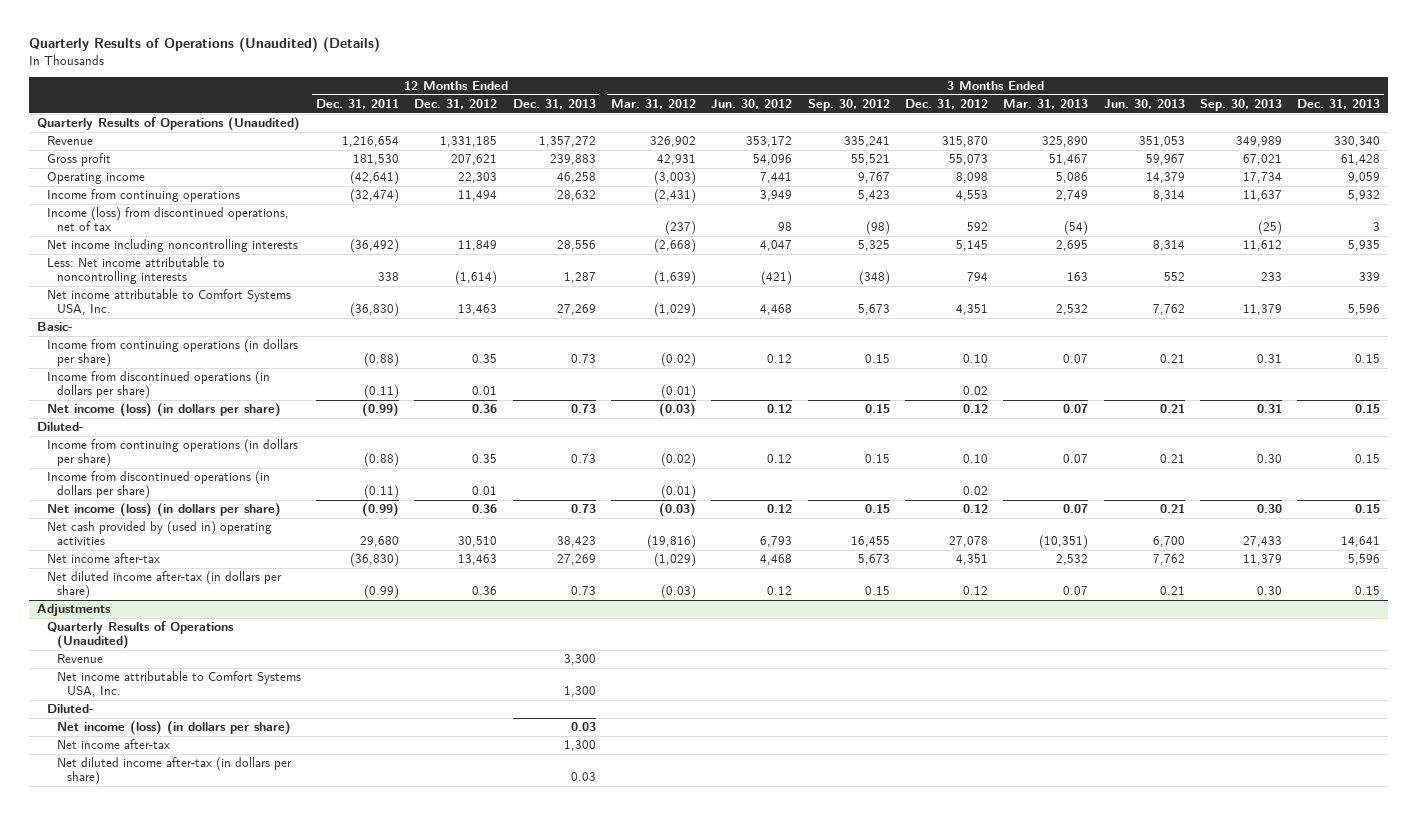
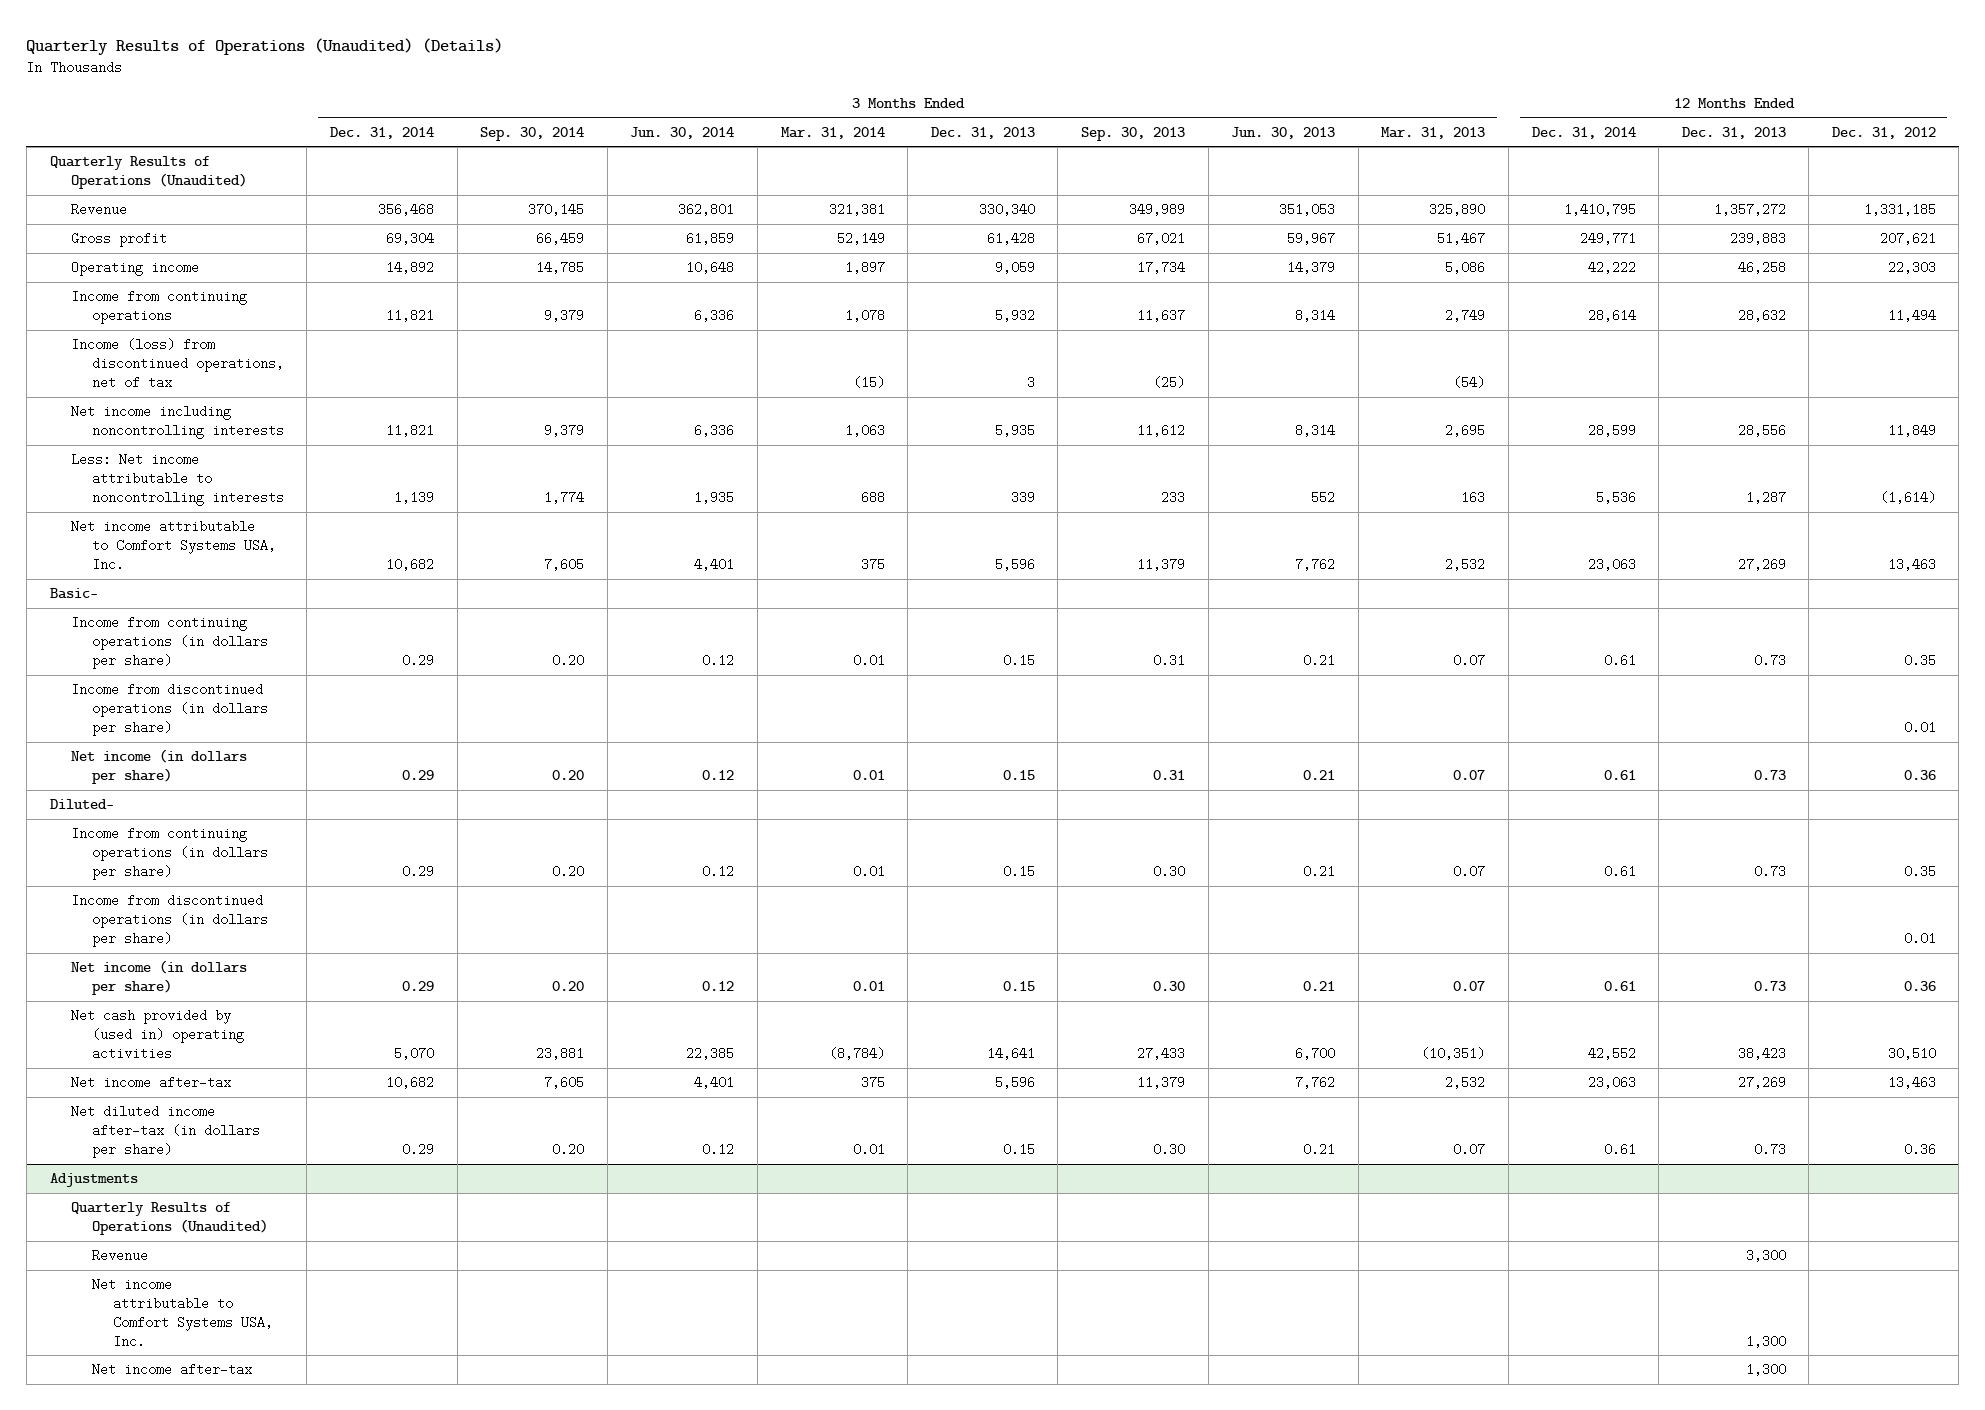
[316,99,400,110] Dec. 31, 2011 -> none
[610,99,696,110] Mar. 31, 2012 -> none
[711,99,793,110] Jun. 30, 2012 -> none
[807,99,890,112] Sep. 30, 2012 -> none
[904,99,988,110] Dec. 31, 2012 -> none
none -> [329,126,434,139] Dec. 31, 2014
none -> [480,126,585,141] Sep. 30, 2014
none -> [630,126,735,139] Jun. 30, 2014
none -> [780,126,885,139] Mar. 31, 2014
none -> [1531,126,1636,139] Dec. 31, 2014
[46,403,281,418] Net income (loss) (in dollars per share) -> [70,749,247,785] Net income (in dollars per share)
[46,503,281,518] Net income (loss) (in dollars per share) -> [70,960,247,996] Net income (in dollars per share)
[46,704,94,714] Diluted- -> none
[56,721,291,736] Net income (loss) (in dollars per share) -> none
[56,757,292,786] Net diluted income after-tax (in dollars per share) -> none

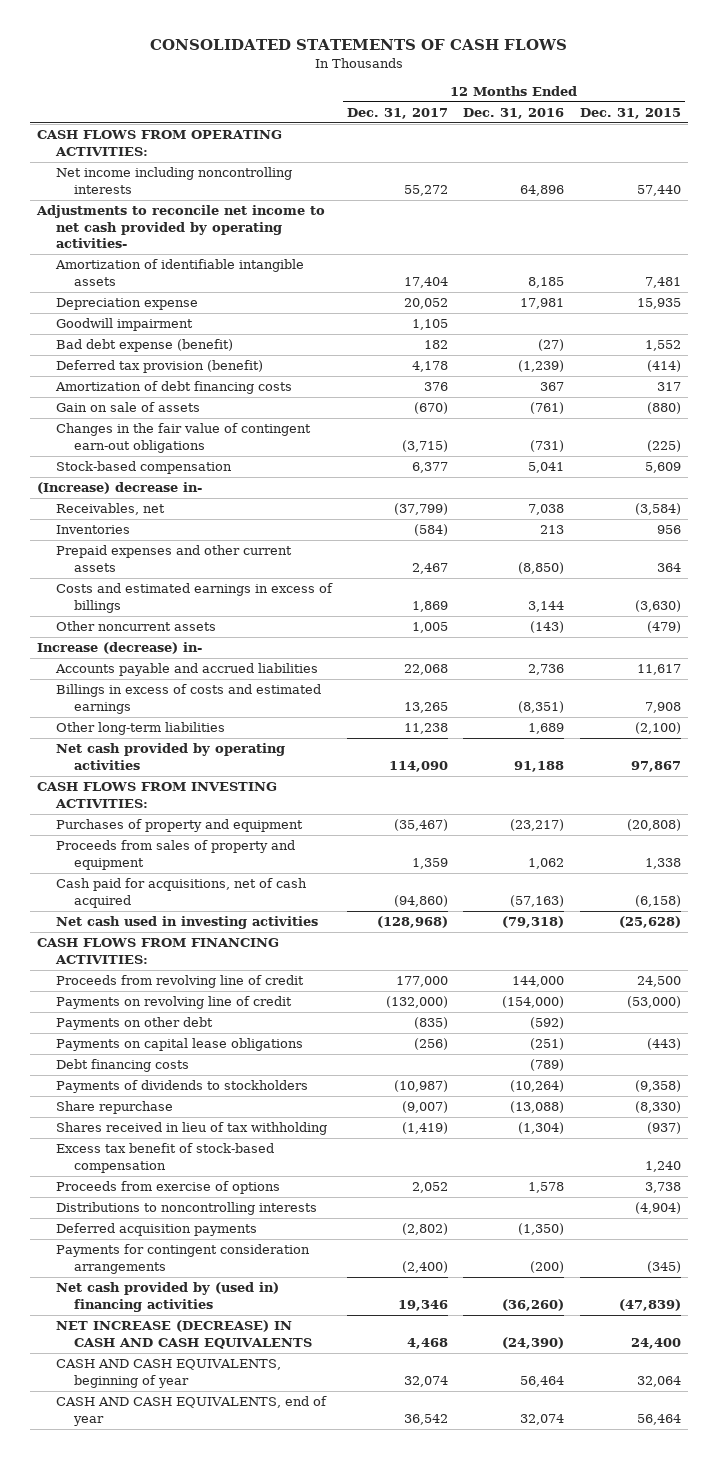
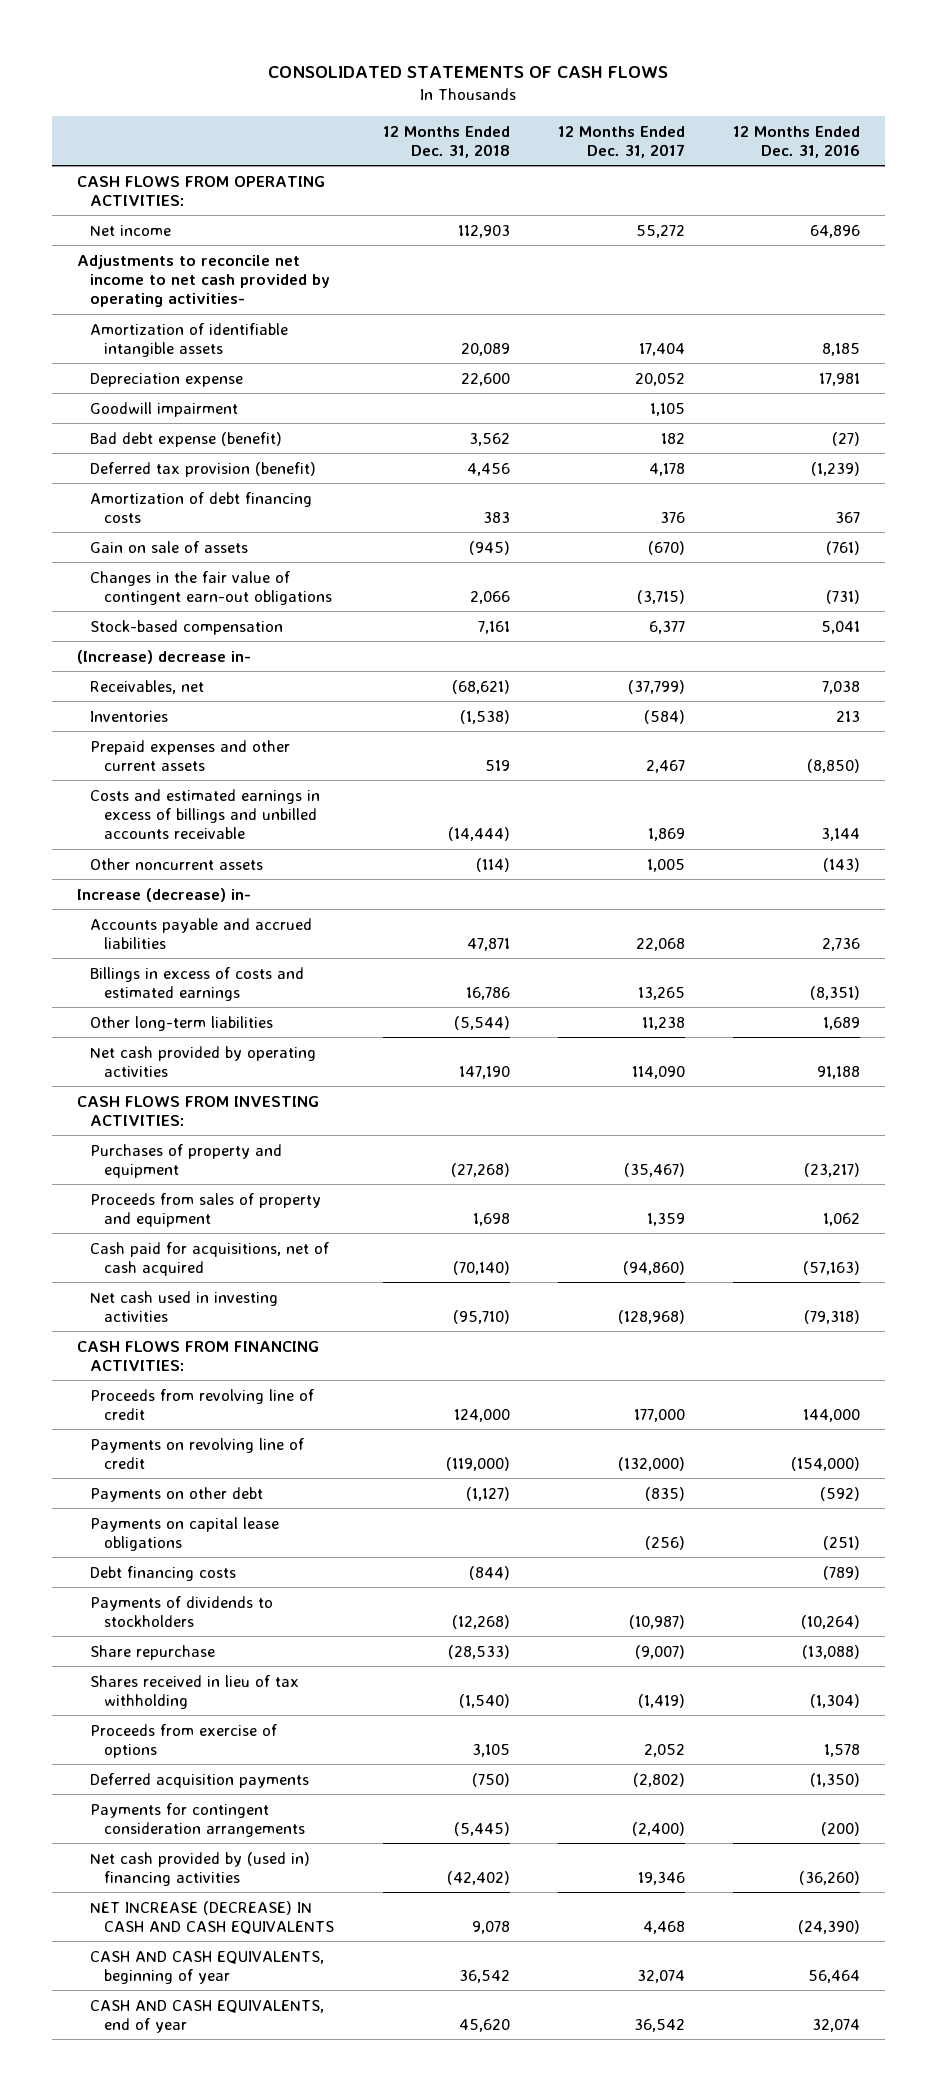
[579,108,681,120] Dec. 31, 2015 -> none
none -> [382,125,510,158] 12 Months Ended Dec. 31, 2018
[55,167,292,194] Net income including noncontrolling interests -> [90,224,172,236] Net income
[55,583,333,613] Costs and estimated earnings in excess of billings -> [90,788,321,839] Costs and estimated earnings in excess of billings and unbilled accounts receivable
[55,1143,274,1173] Excess tax benefit of stock-based compensation -> none
[55,1202,317,1216] Distributions to noncontrolling interests -> none

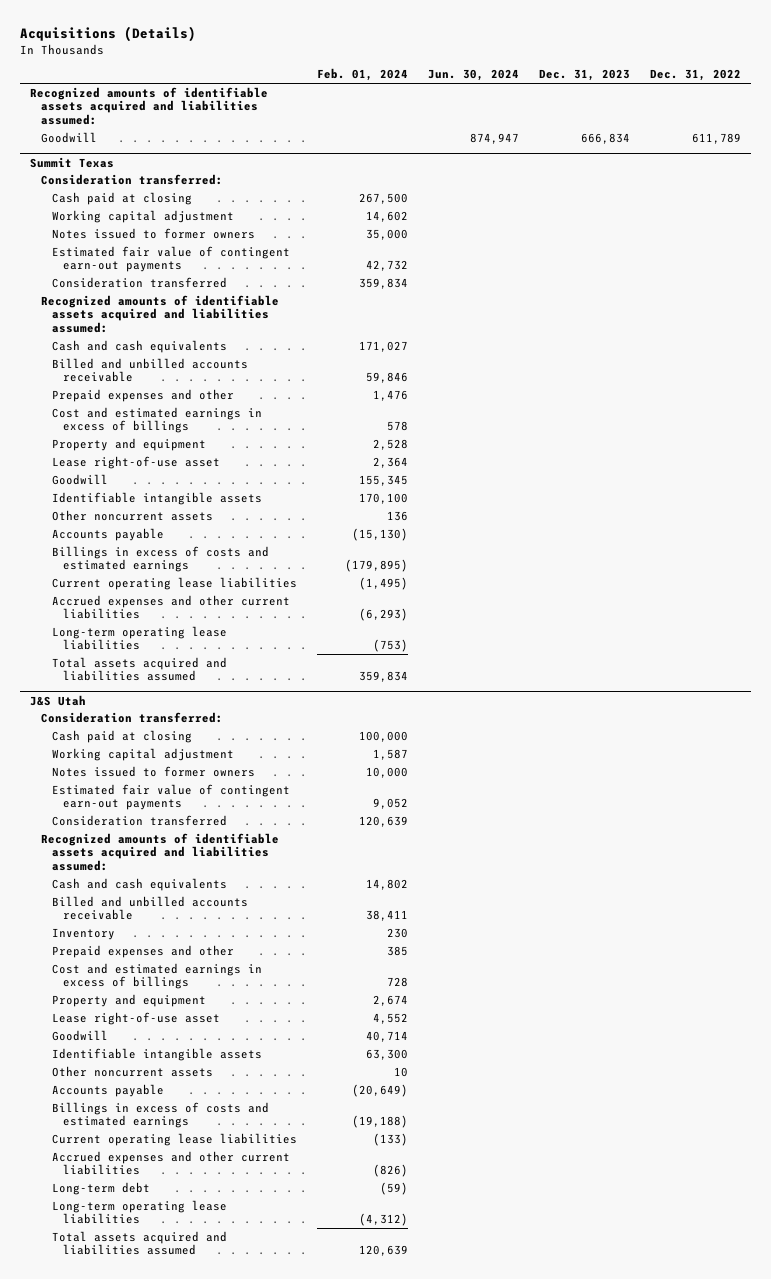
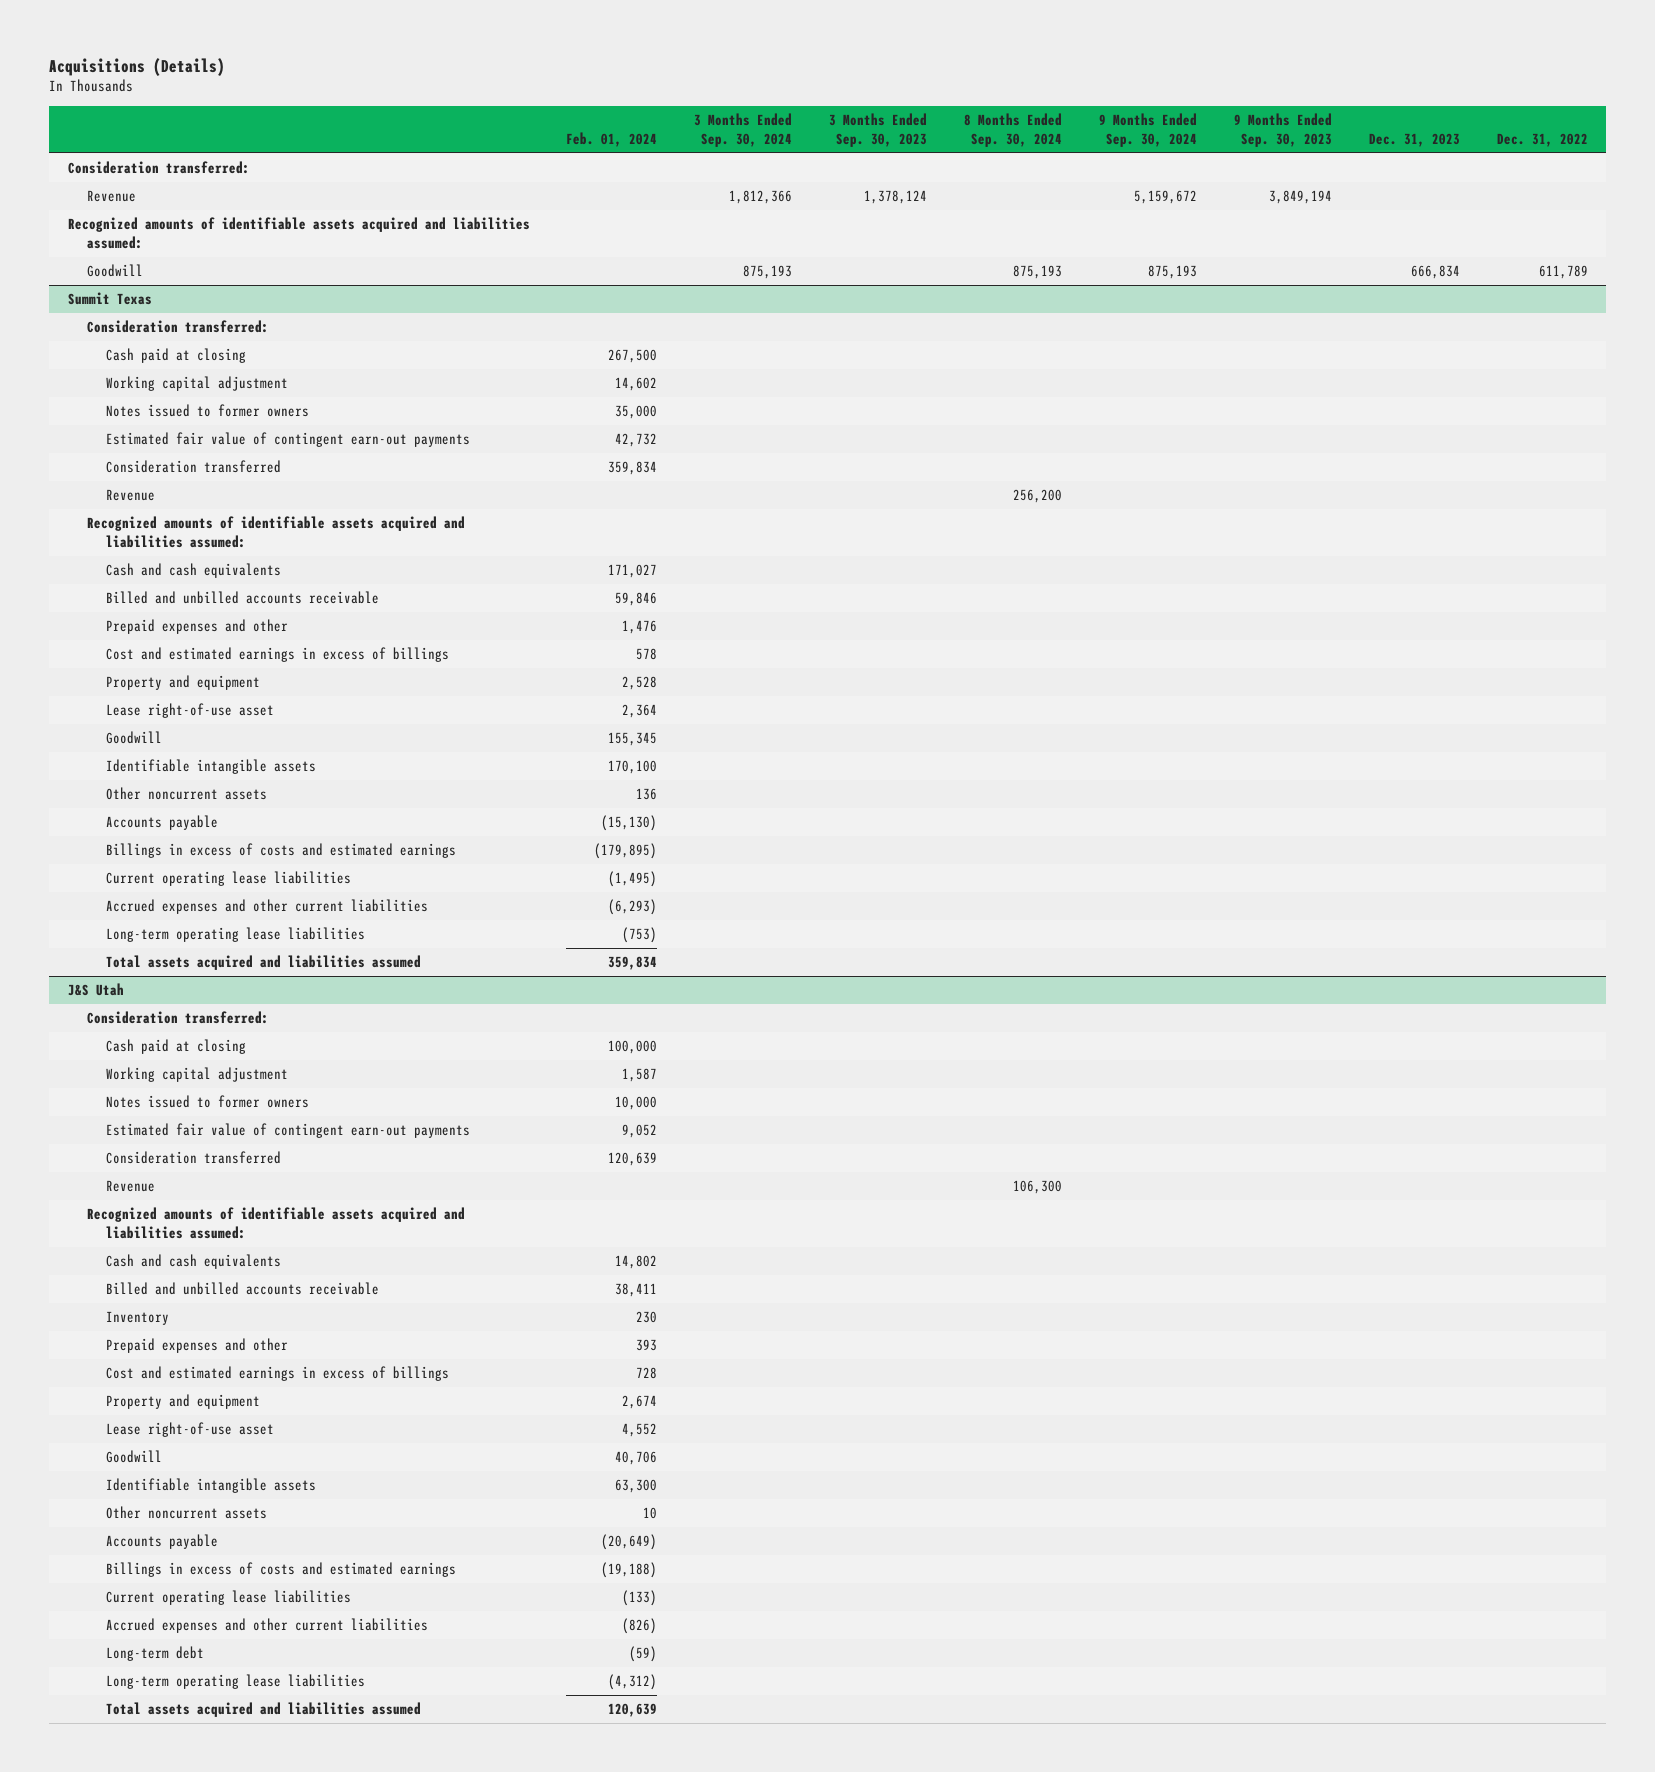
[428,69,520,82] Jun. 30, 2024 -> none
none -> [694,113,793,147] 3 Months Ended Sep. 30, 2024
none -> [829,113,928,147] 3 Months Ended Sep. 30, 2023
none -> [964,113,1063,147] 8 Months Ended Sep. 30, 2024
none -> [1098,113,1197,147] 9 Months Ended Sep. 30, 2024
none -> [1233,113,1332,147] 9 Months Ended Sep. 30, 2023
none -> [67,161,250,175] Consideration transferred:
none -> [86,190,136,203] Revenue
none -> [106,489,156,502] Revenue
none -> [106,1180,156,1193] Revenue
[387,945,409,956] 385 -> [636,1339,658,1352] 393
[366,1030,409,1042] 40,714 -> [615,1451,658,1466] 40,706

